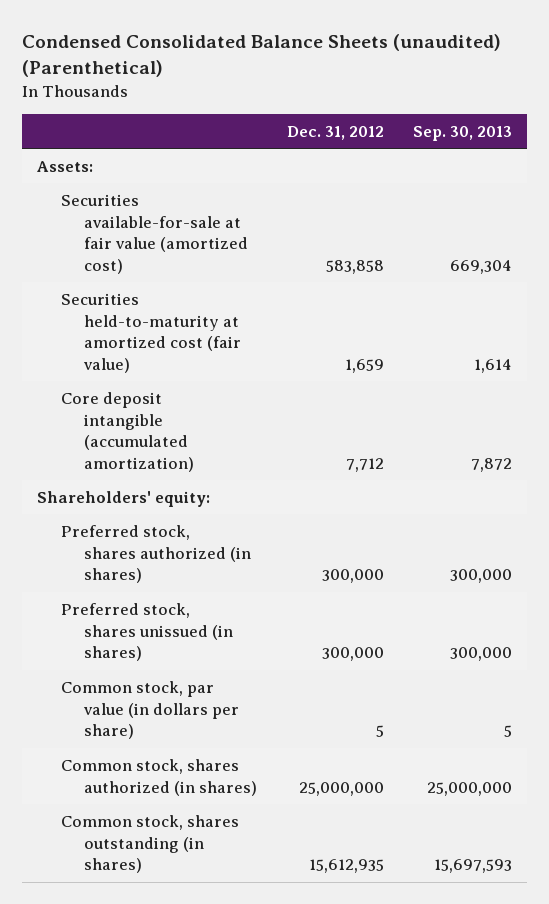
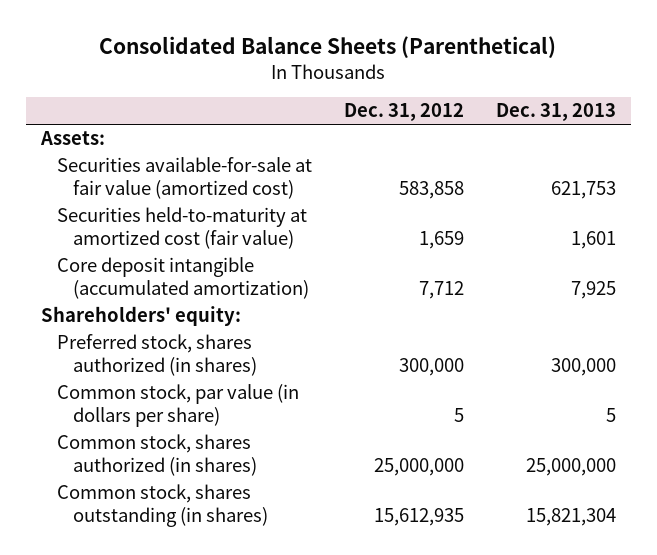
[22,34,502,78] Condensed Consolidated Balance Sheets (unaudited) (Parenthetical) -> [99,36,557,59] Consolidated Balance Sheets (Parenthetical)
[412,125,512,141] Sep. 30, 2013 -> none
none -> [495,103,616,122] Dec. 31, 2013
[60,602,234,662] Preferred stock, shares unissued (in shares) -> none

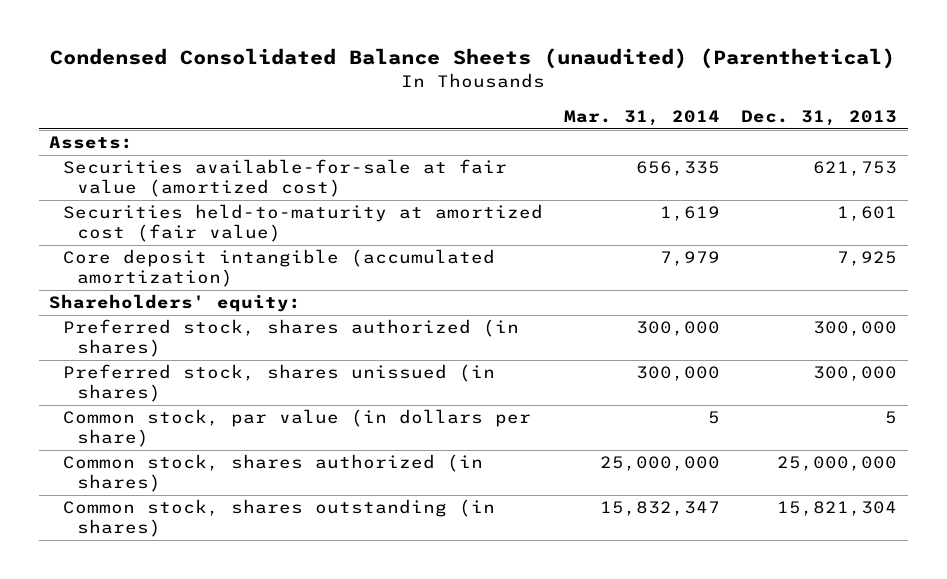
[99,36,557,59] Consolidated Balance Sheets (Parenthetical) -> [50,48,896,70] Condensed Consolidated Balance Sheets (unaudited) (Parenthetical)
[343,103,464,122] Dec. 31, 2012 -> none
none -> [564,109,721,126] Mar. 31, 2014
none -> [63,364,496,403] Preferred stock, shares unissued (in shares)

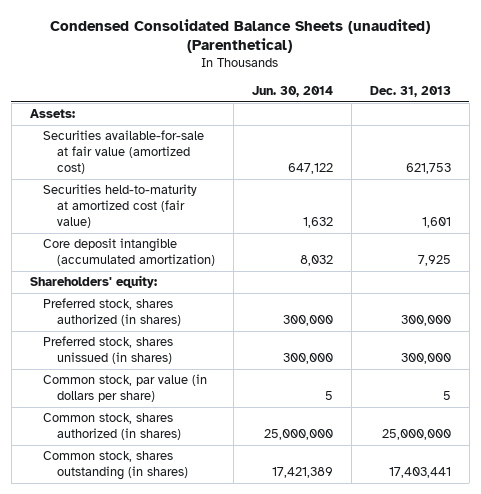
[564,109,721,126] Mar. 31, 2014 -> none
none -> [251,86,333,98] Jun. 30, 2014
[777,501,898,517] 15,821,304 -> [388,467,451,479] 17,403,441

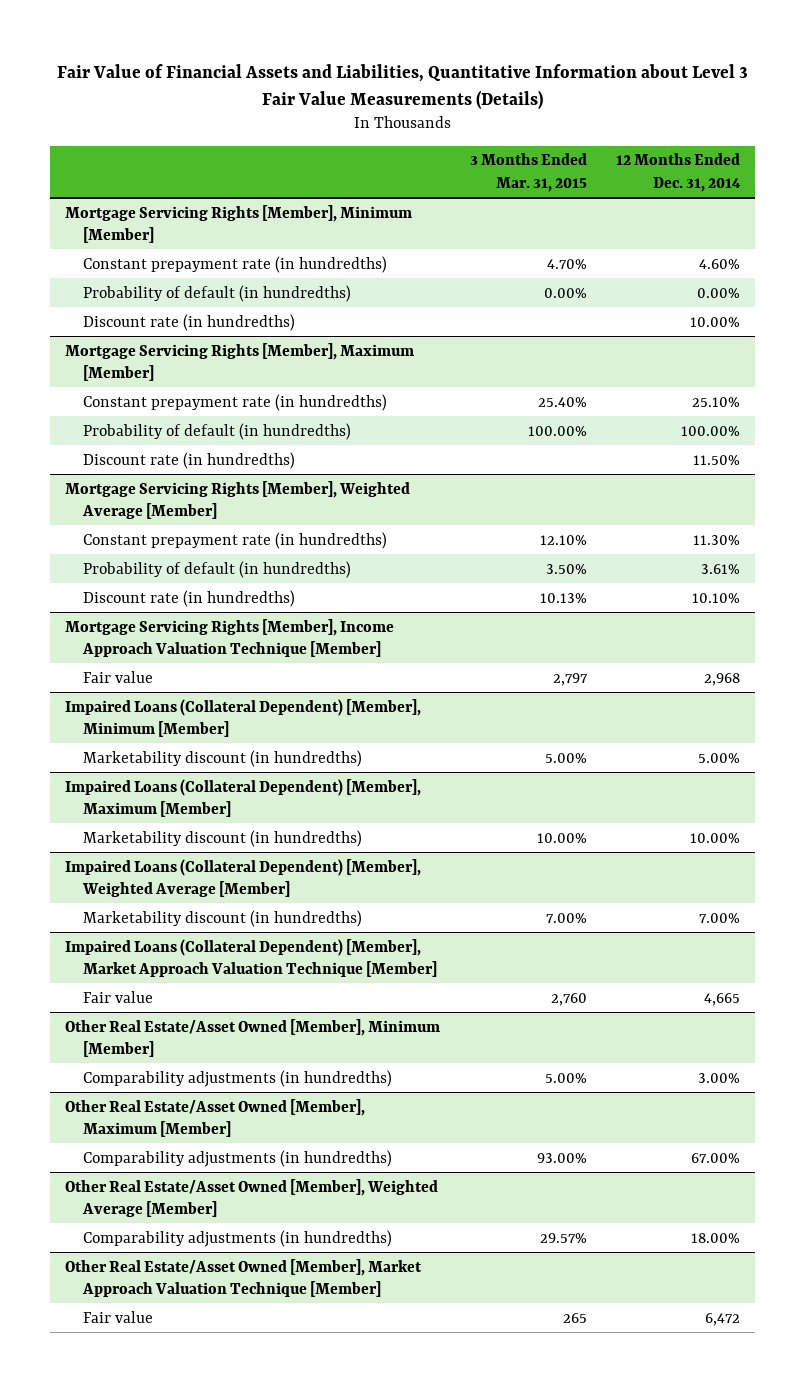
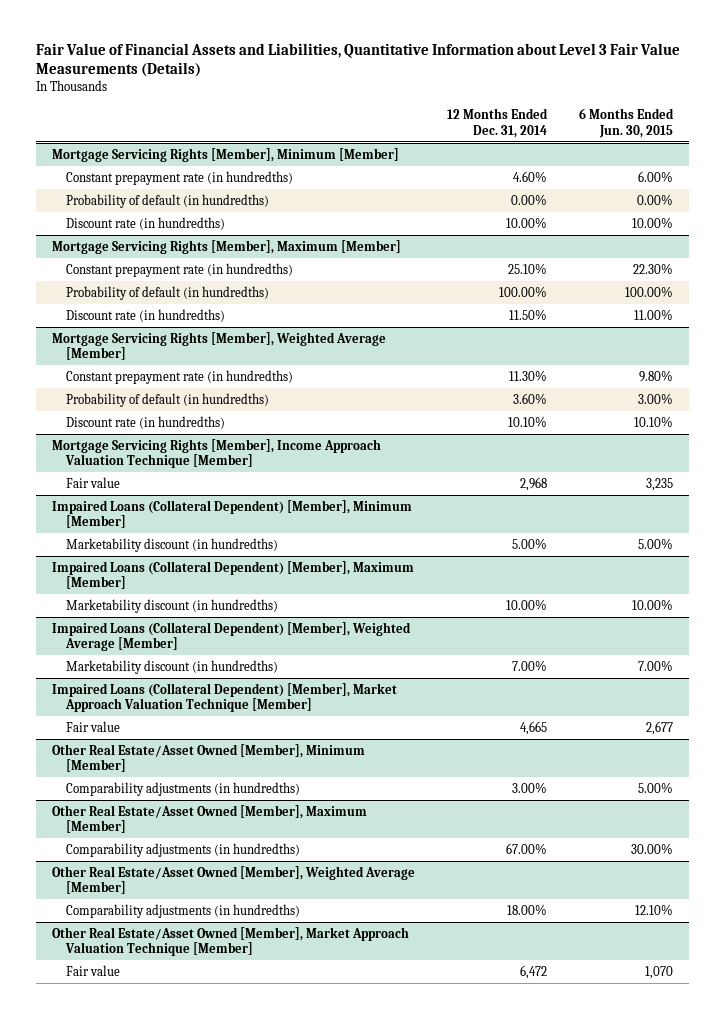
[469,153,587,192] 3 Months Ended Mar. 31, 2015 -> none
none -> [578,107,674,138] 6 Months Ended Jun. 30, 2015
[701,563,741,574] 3.61% -> [512,392,547,404] 3.60%

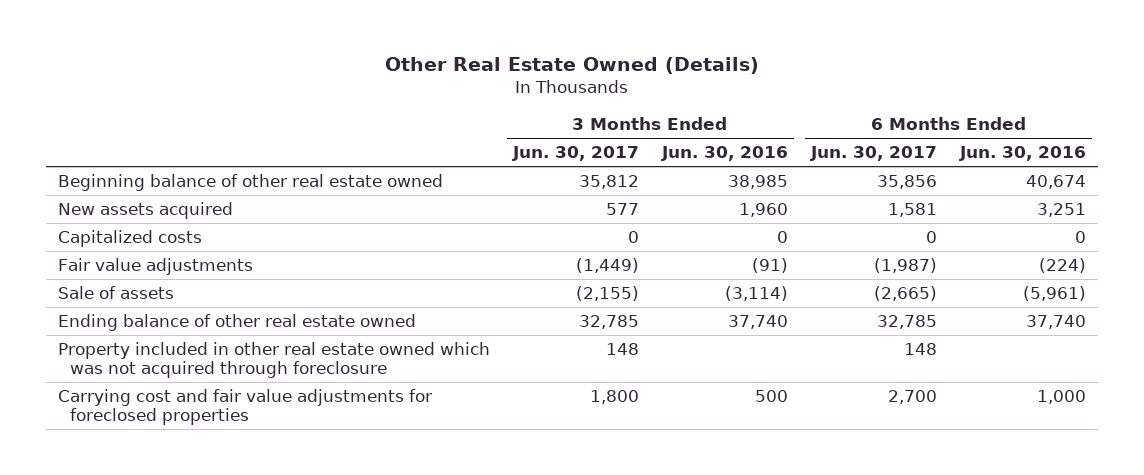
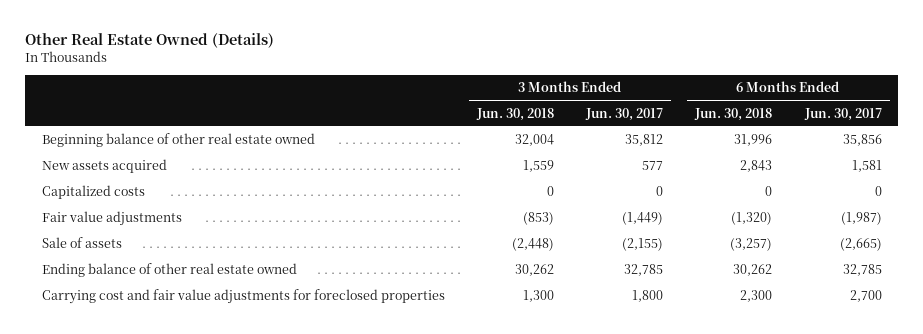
[661,146,789,162] Jun. 30, 2016 -> none
[959,146,1087,162] Jun. 30, 2016 -> none
none -> [475,107,554,121] Jun. 30, 2018
none -> [694,107,773,121] Jun. 30, 2018
[57,342,490,378] Property included in other real estate owned which was not acquired through foreclosure -> none

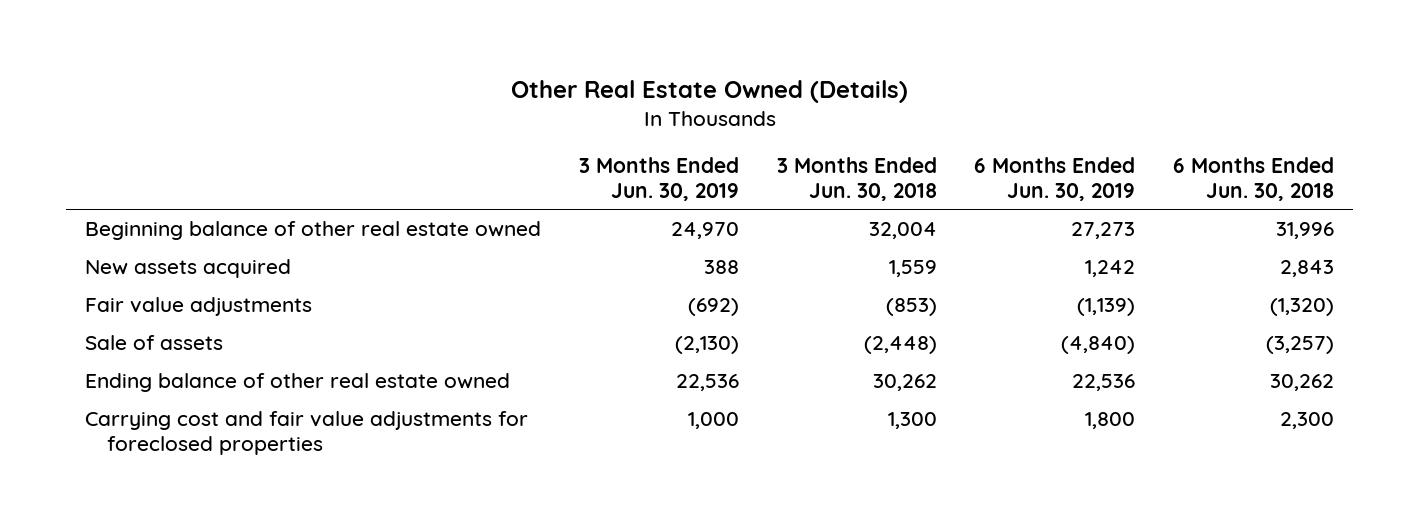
[585,107,664,121] Jun. 30, 2017 -> none
[803,107,882,121] Jun. 30, 2017 -> none
none -> [578,157,739,201] 3 Months Ended Jun. 30, 2019
none -> [974,157,1136,201] 6 Months Ended Jun. 30, 2019
[41,185,145,200] Capitalized costs -> none

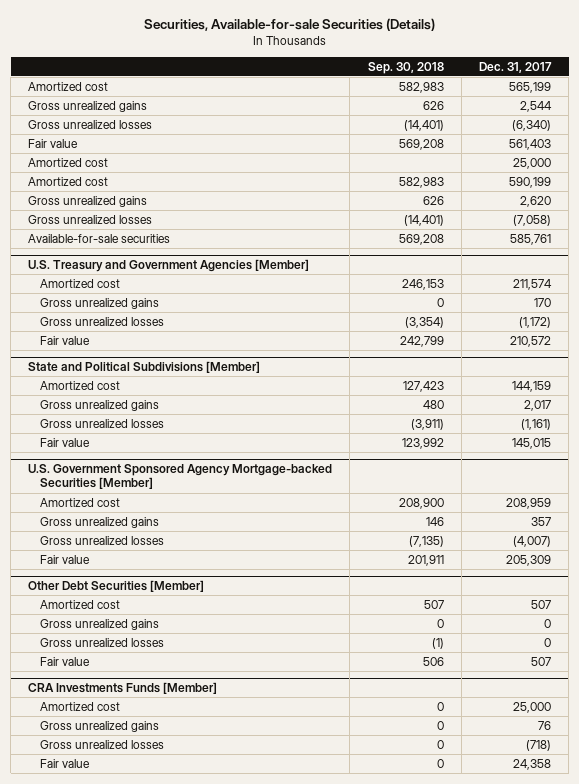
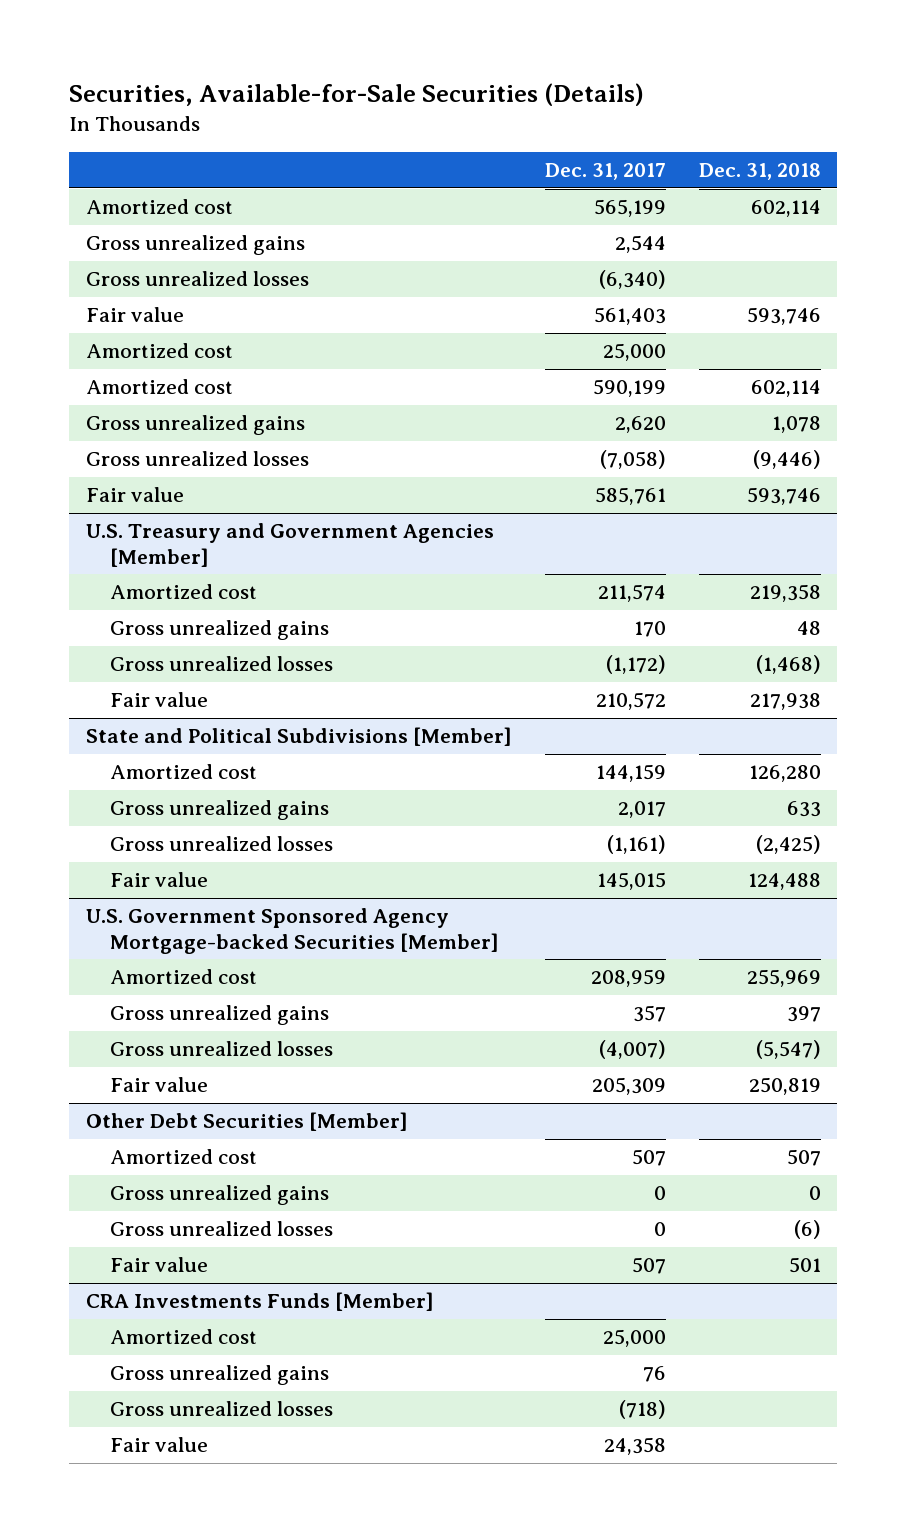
[143,17,435,31] Securities, Available-for-sale Securities (Details) -> [69,83,645,107] Securities, Available-for-Sale Securities (Details)
[367,61,444,74] Sep. 30, 2018 -> none
none -> [698,162,821,180] Dec. 31, 2018
[28,233,171,243] Available-for-sale securities -> [85,487,184,503] Fair value

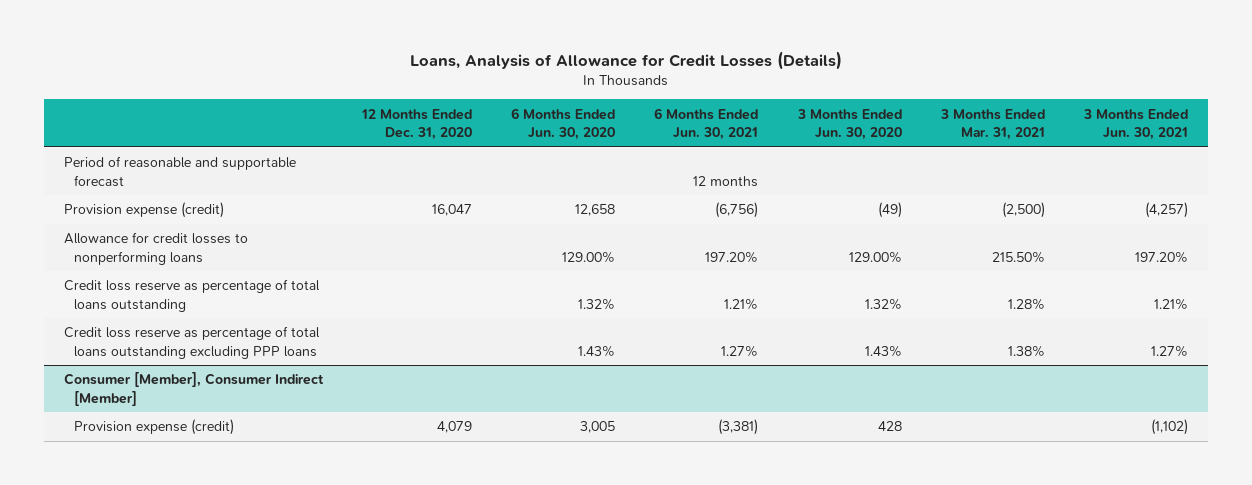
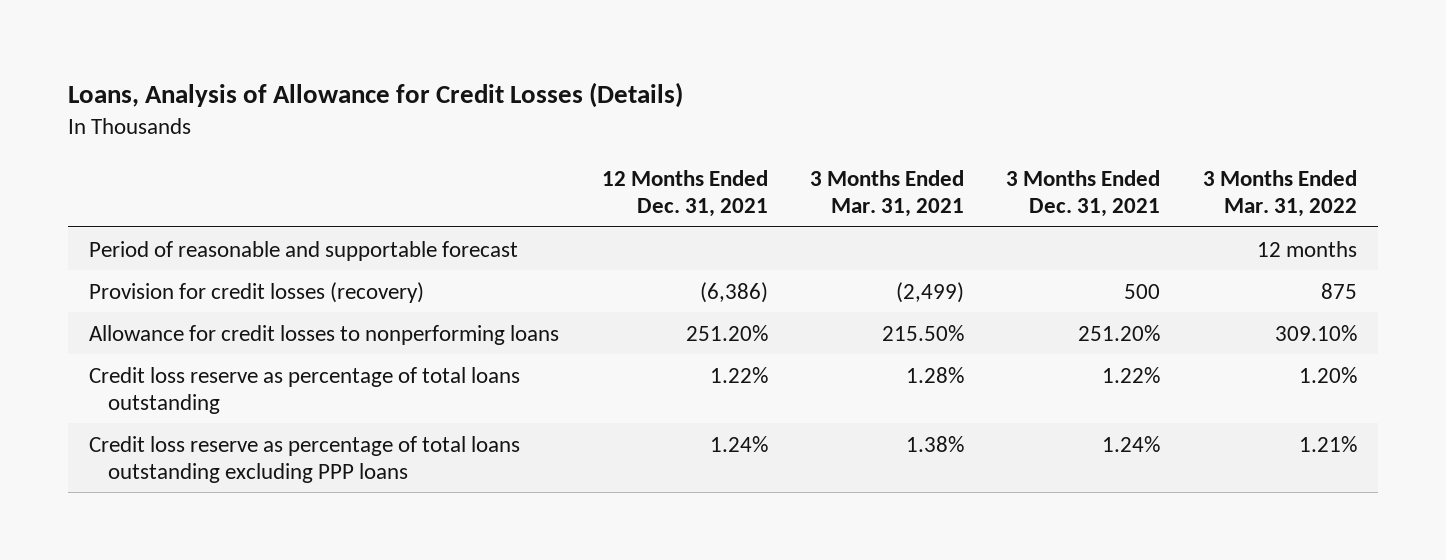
[360,108,472,140] 12 Months Ended Dec. 31, 2020 -> none
[511,107,616,140] 6 Months Ended Jun. 30, 2020 -> none
[654,107,759,140] 6 Months Ended Jun. 30, 2021 -> none
[796,108,902,140] 3 Months Ended Jun. 30, 2020 -> none
[1083,108,1189,140] 3 Months Ended Jun. 30, 2021 -> none
none -> [601,169,768,218] 12 Months Ended Dec. 31, 2021
none -> [1006,169,1161,218] 3 Months Ended Dec. 31, 2021
none -> [1202,169,1357,218] 3 Months Ended Mar. 31, 2022
[63,202,224,219] Provision expense (credit) -> [89,281,425,303] Provision for credit losses (recovery)
[1001,202,1045,219] (2,500) -> [895,281,964,303] (2,499)
[63,372,324,406] Consumer [Member], Consumer Indirect [Member] -> none
[74,419,235,436] Provision expense (credit) -> none

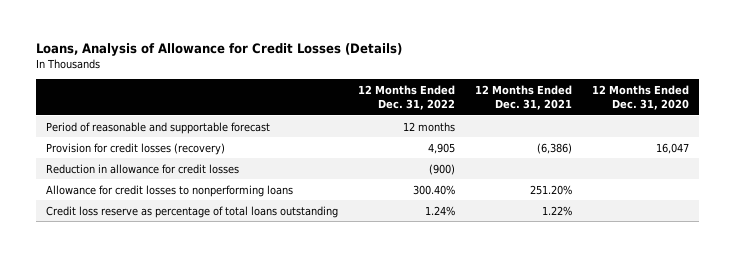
[809,169,964,218] 3 Months Ended Mar. 31, 2021 -> none
[1006,169,1161,218] 3 Months Ended Dec. 31, 2021 -> none
[1202,169,1357,218] 3 Months Ended Mar. 31, 2022 -> none
none -> [357,85,455,111] 12 Months Ended Dec. 31, 2022
none -> [592,85,690,111] 12 Months Ended Dec. 31, 2020
none -> [45,163,239,174] Reduction in allowance for credit losses
[89,435,521,483] Credit loss reserve as percentage of total loans outstanding excluding PPP loans -> none

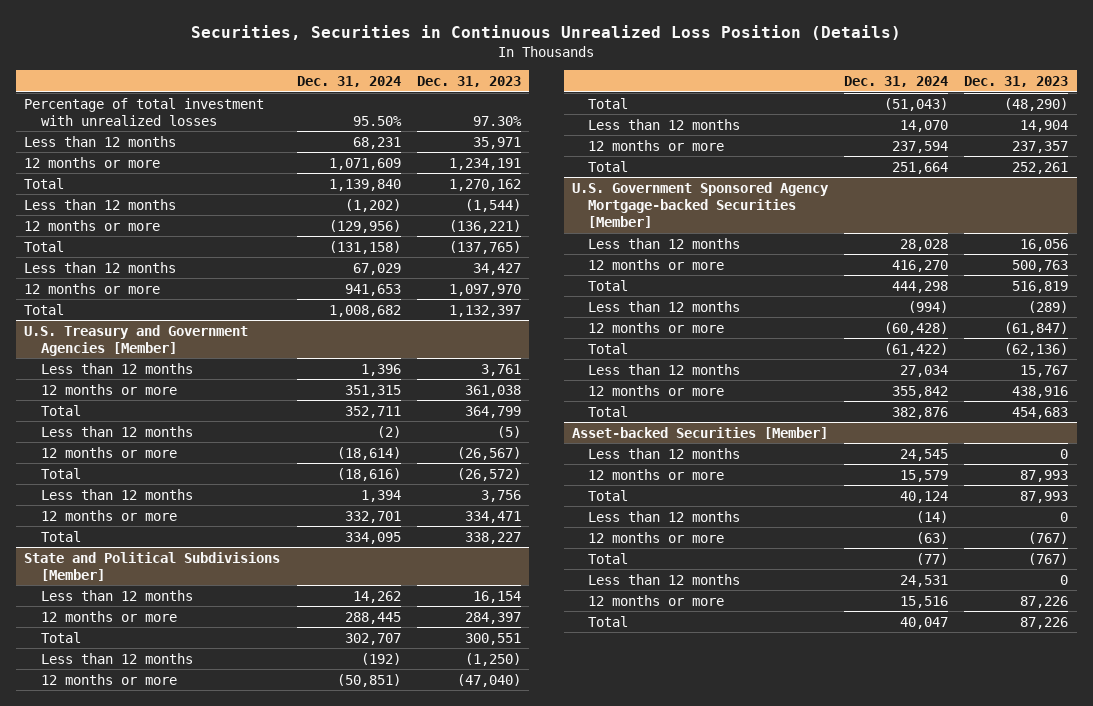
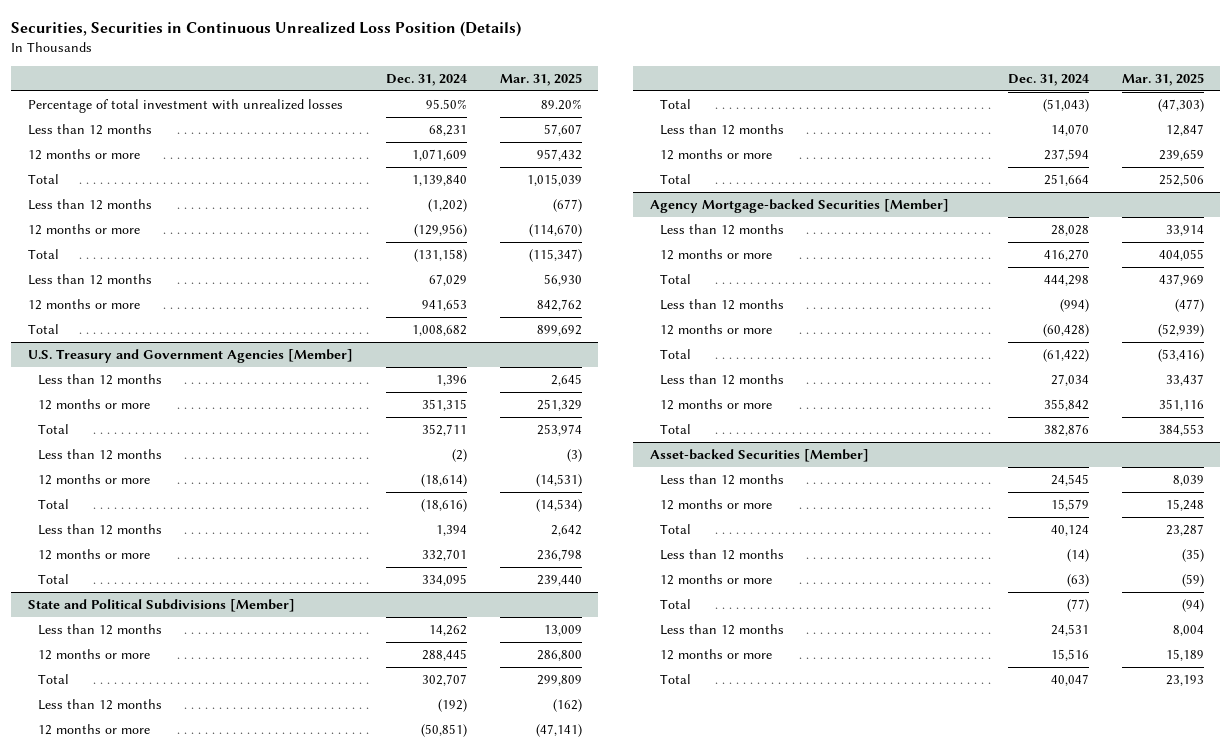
[417,76,522,88] Dec. 31, 2023 -> none
none -> [499,73,582,87] Mar. 31, 2025
[571,181,829,229] U.S. Government Sponsored Agency Mortgage-backed Securities [Member] -> [649,198,949,213] Agency Mortgage-backed Securities [Member]

